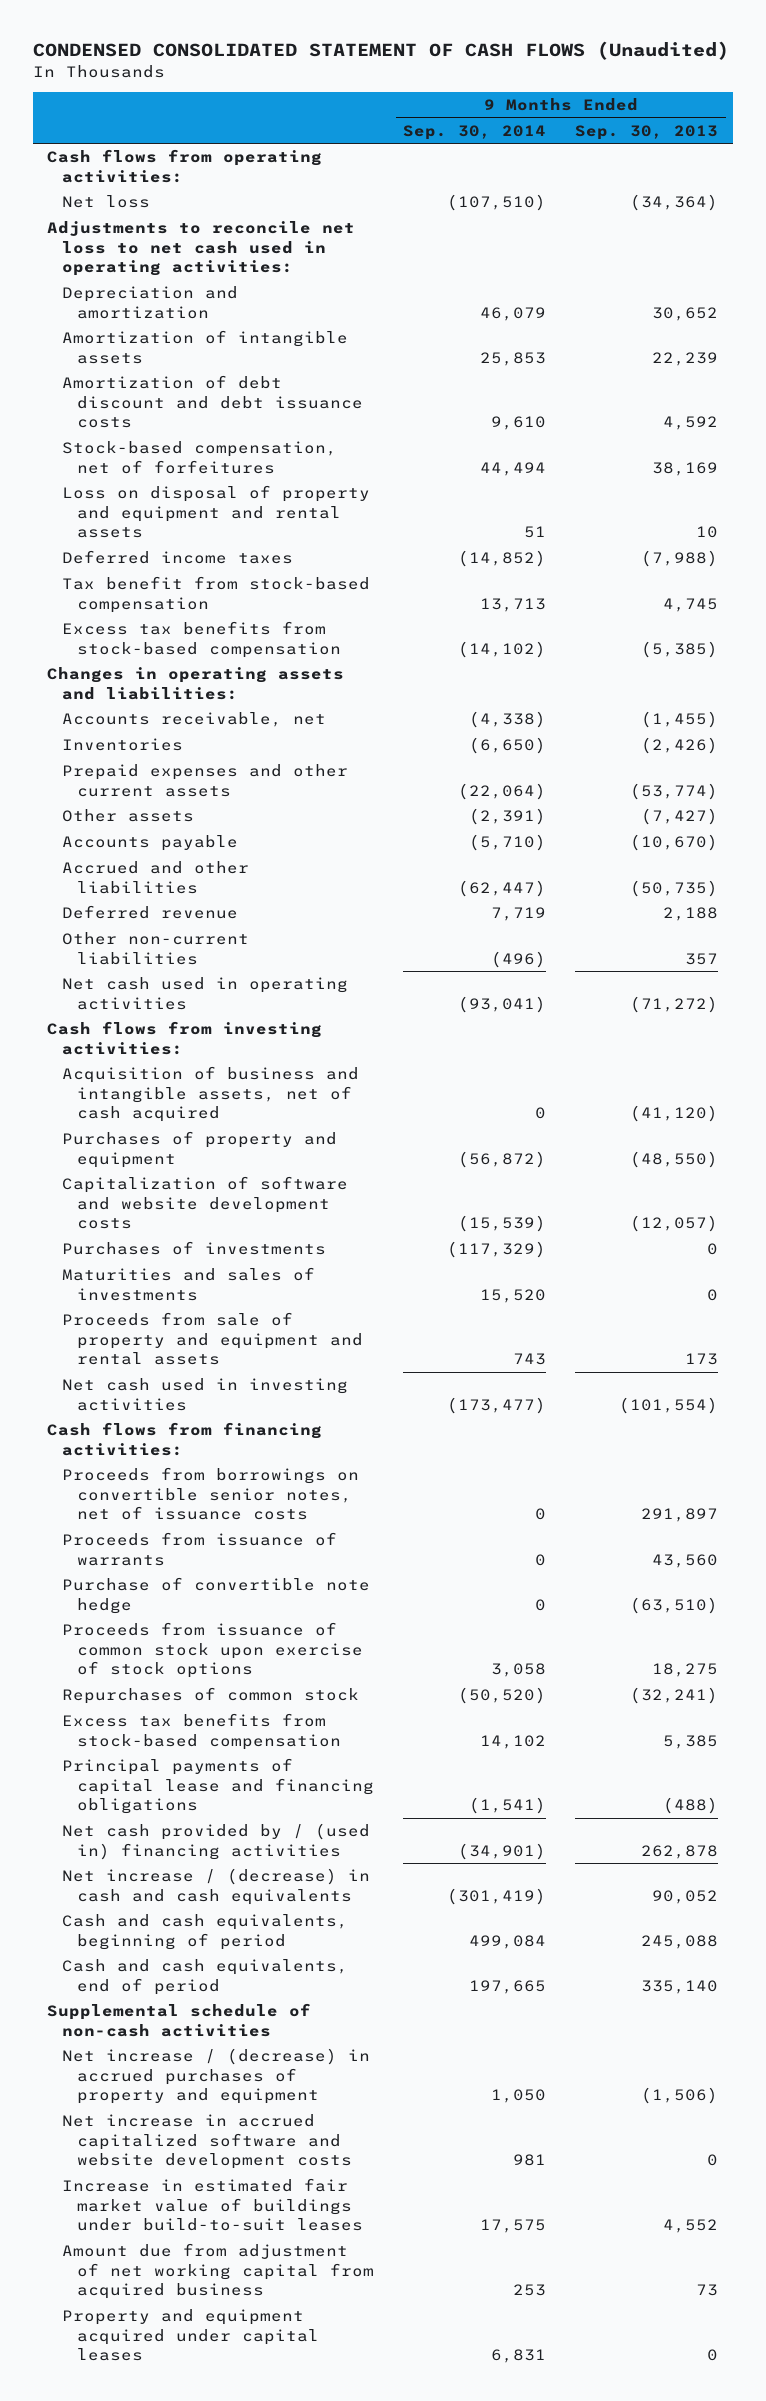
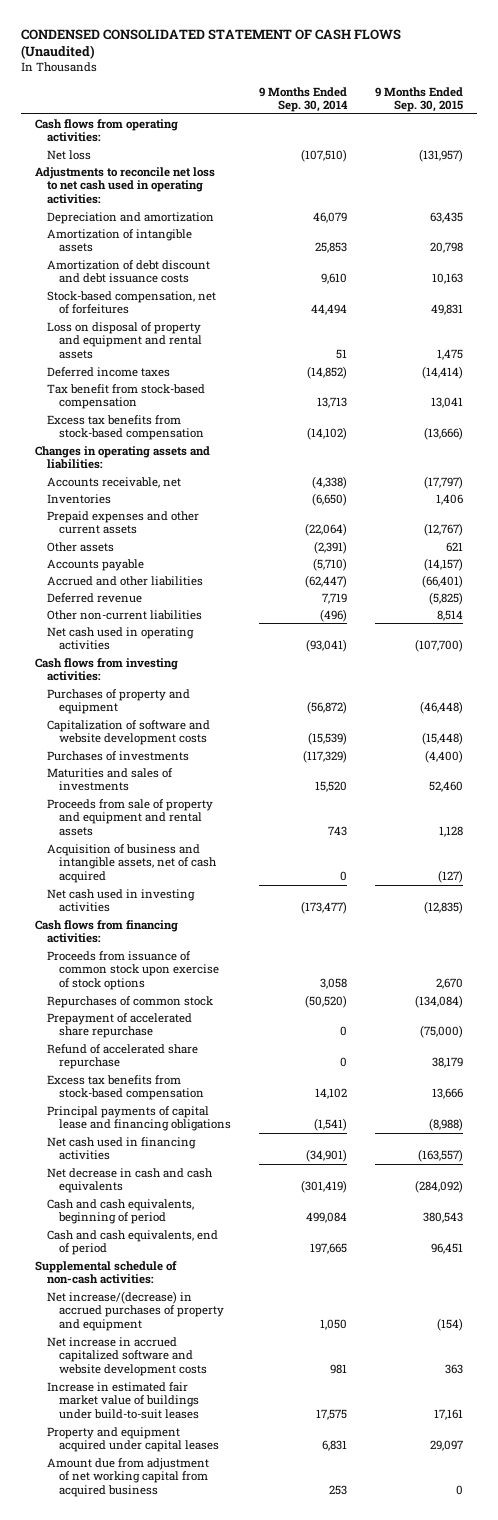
[575,124,719,140] Sep. 30, 2013 -> none
none -> [375,86,464,113] 9 Months Ended Sep. 30, 2015
[62,1066,360,1123] Acquisition of business and intangible assets, net of cash acquired -> [47,843,217,884] Acquisition of business and intangible assets, net of cash acquired
[62,1467,360,1521] Proceeds from borrowings on convertible senior notes, net of issuance costs -> none
[62,1532,338,1566] Proceeds from issuance of warrants -> none
[62,1577,371,1614] Purchase of convertible note hedge -> none
none -> [47,1012,193,1039] Prepayment of accelerated share repurchase
none -> [47,1043,199,1070] Refund of accelerated share repurchase
[62,1823,371,1860] Net cash provided by / (used in) financing activities -> [47,1136,197,1161] Net cash used in financing activities
[62,1868,371,1905] Net increase / (decrease) in cash and cash equivalents -> [47,1167,214,1194] Net decrease in cash and cash equivalents
[47,2003,312,2037] Supplemental schedule of non-cash activities -> [35,1260,178,1285] Supplemental schedule of non-cash activities:
[62,2048,371,2105] Net increase / (decrease) in accrued purchases of property and equipment -> [47,1290,224,1332] Net increase/(decrease) in accrued purchases of property and equipment
[62,2243,374,2300] Amount due from adjustment of net working capital from acquired business -> [47,1457,210,1498] Amount due from adjustment of net working capital from acquired business

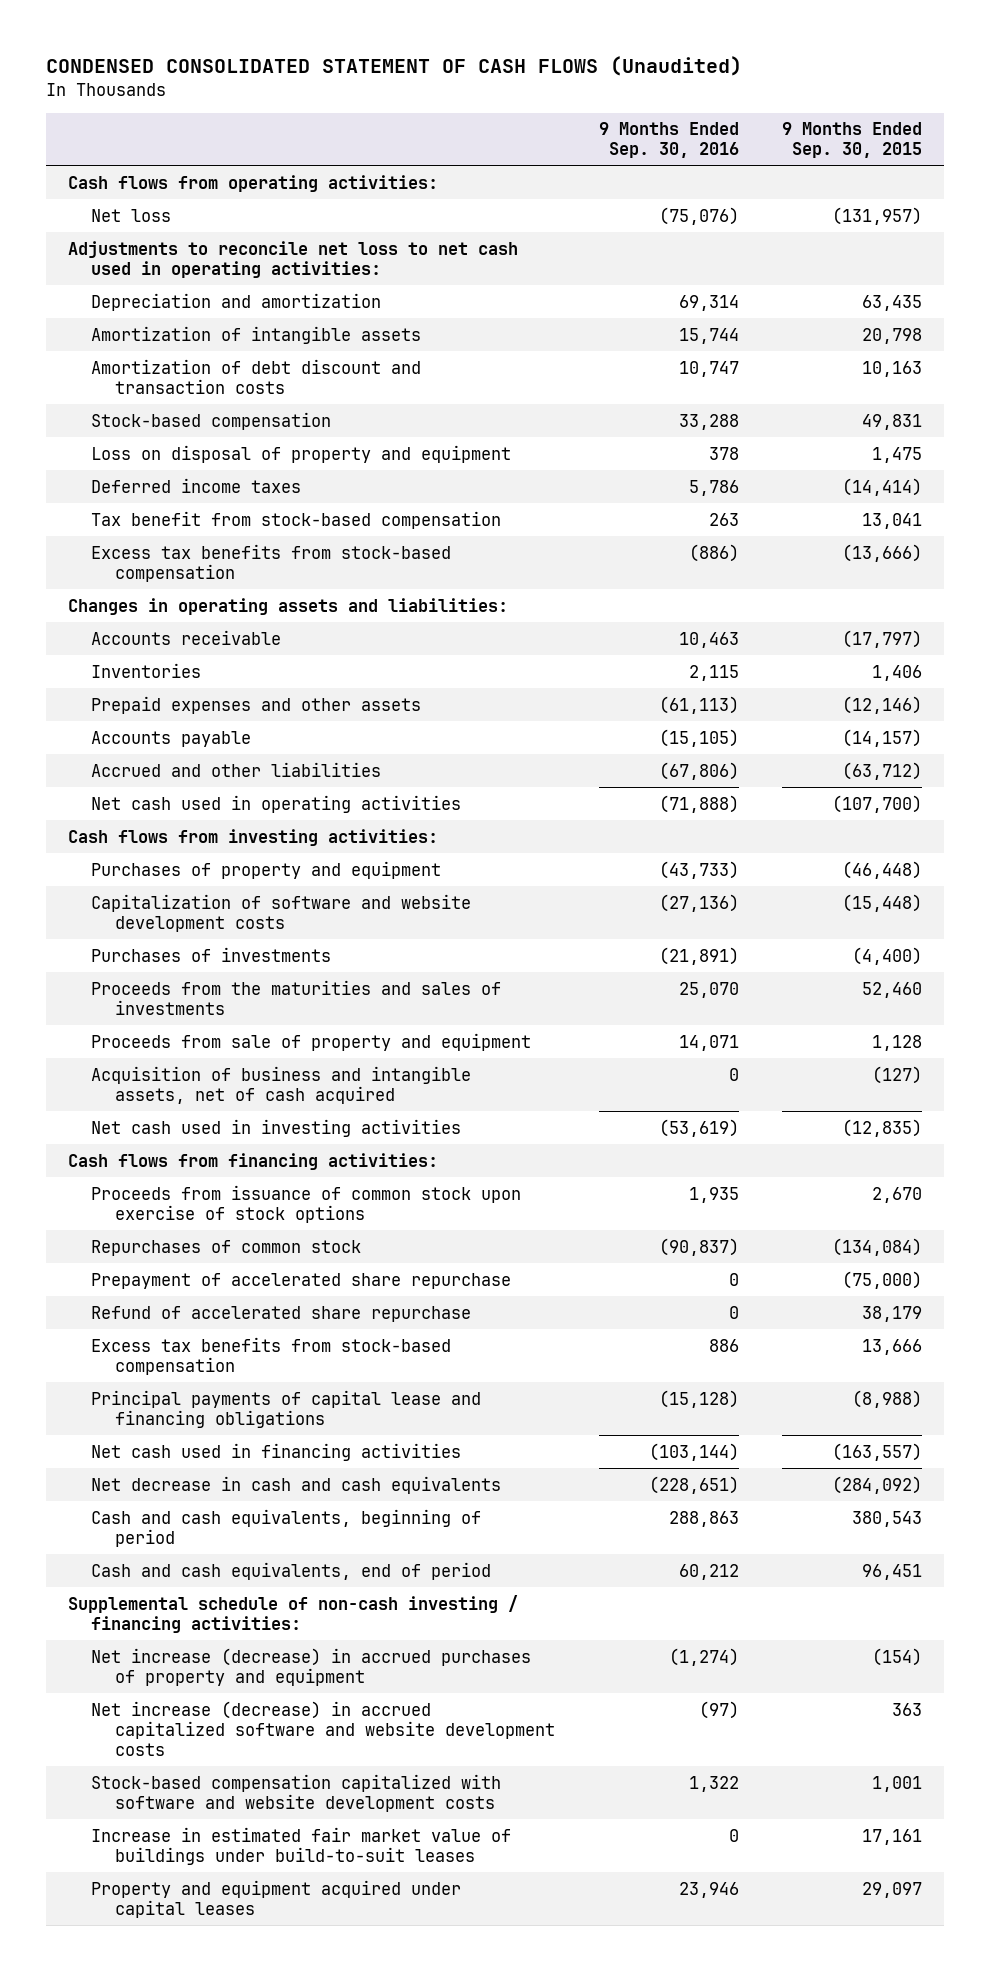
[259,86,349,113] 9 Months Ended Sep. 30, 2014 -> none
none -> [598,122,739,159] 9 Months Ended Sep. 30, 2016
[47,259,211,284] Amortization of debt discount and debt issuance costs -> [91,358,422,394] Amortization of debt discount and transaction costs
[47,290,217,315] Stock-based compensation, net of forfeitures -> [91,411,332,430] Stock-based compensation
[47,321,202,360] Loss on disposal of property and equipment and rental assets -> [91,444,512,463] Loss on disposal of property and equipment
[47,476,182,488] Accounts receivable, net -> [91,629,282,645] Accounts receivable
[47,541,115,552] Other assets -> none
[47,510,200,535] Prepaid expenses and other current assets -> [91,695,422,714] Prepaid expenses and other assets
[424,523,464,537] (12,767) -> [842,695,923,714] (12,146)
[47,592,143,603] Deferred revenue -> none
[47,609,203,620] Other non-current liabilities -> none
[422,574,464,588] (66,401) -> [842,761,923,780] (63,712)
[47,767,174,792] Maturities and sales of investments -> [91,979,502,1015] Proceeds from the maturities and sales of investments
[47,798,214,837] Proceeds from sale of property and equipment and rental assets -> [91,1032,532,1051] Proceeds from sale of property and equipment
[35,1260,178,1285] Supplemental schedule of non-cash activities: -> [67,1594,518,1633] Supplemental schedule of non-cash investing / financing activities:
[47,1290,224,1332] Net increase/(decrease) in accrued purchases of property and equipment -> [91,1647,532,1686] Net increase (decrease) in accrued purchases of property and equipment
[47,1336,207,1377] Net increase in accrued capitalized software and website development costs -> [91,1700,555,1756] Net increase (decrease) in accrued capitalized software and website development costs
none -> [91,1773,502,1812] Stock-based compensation capitalized with software and website development costs
[47,1457,210,1498] Amount due from adjustment of net working capital from acquired business -> none

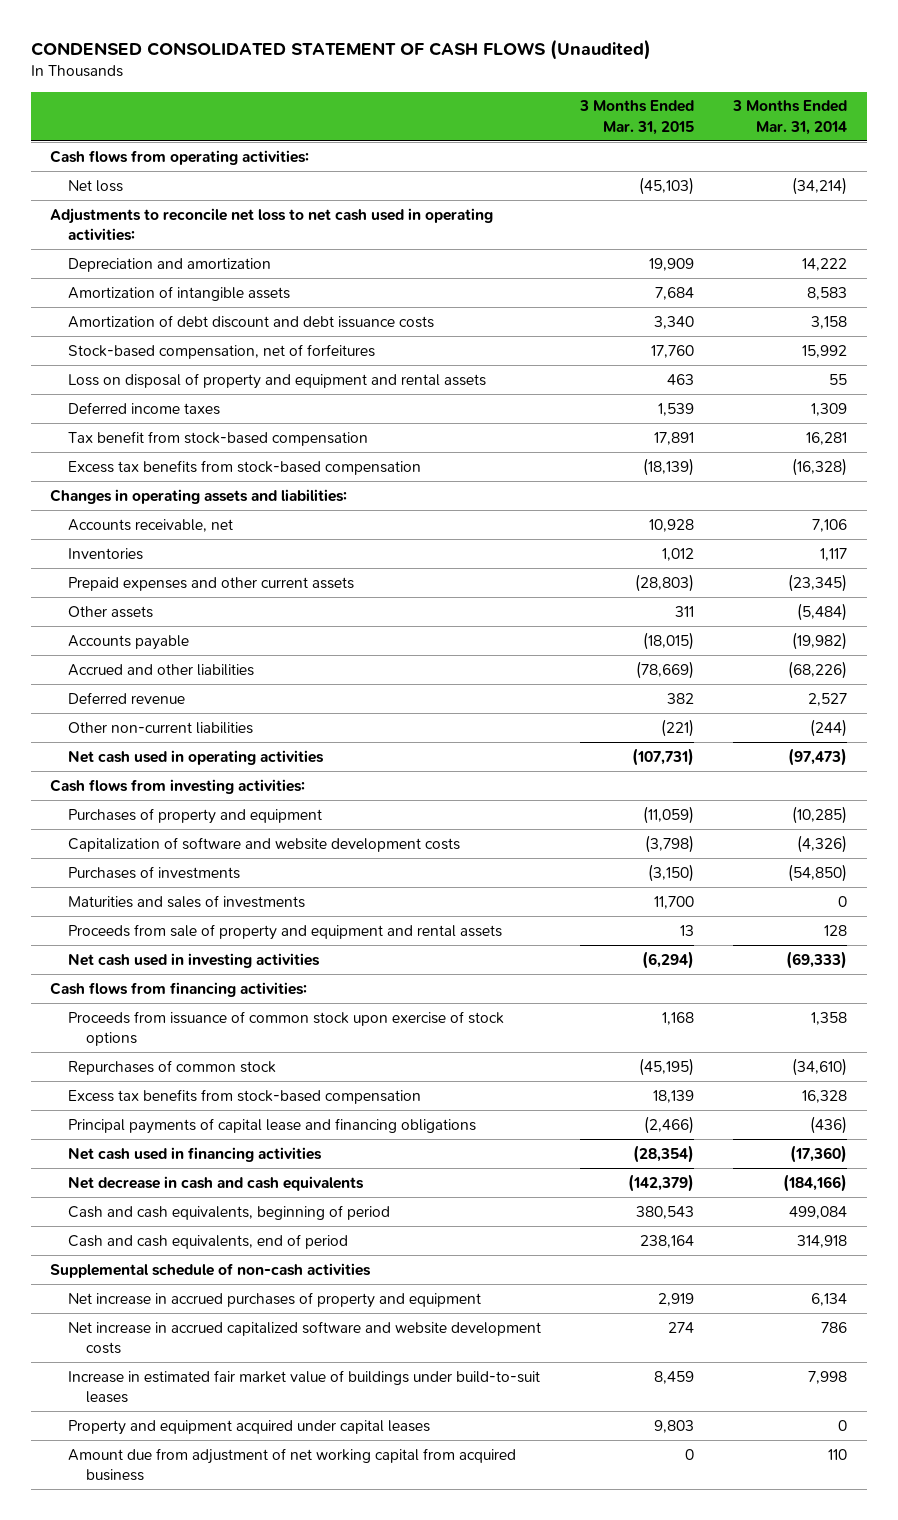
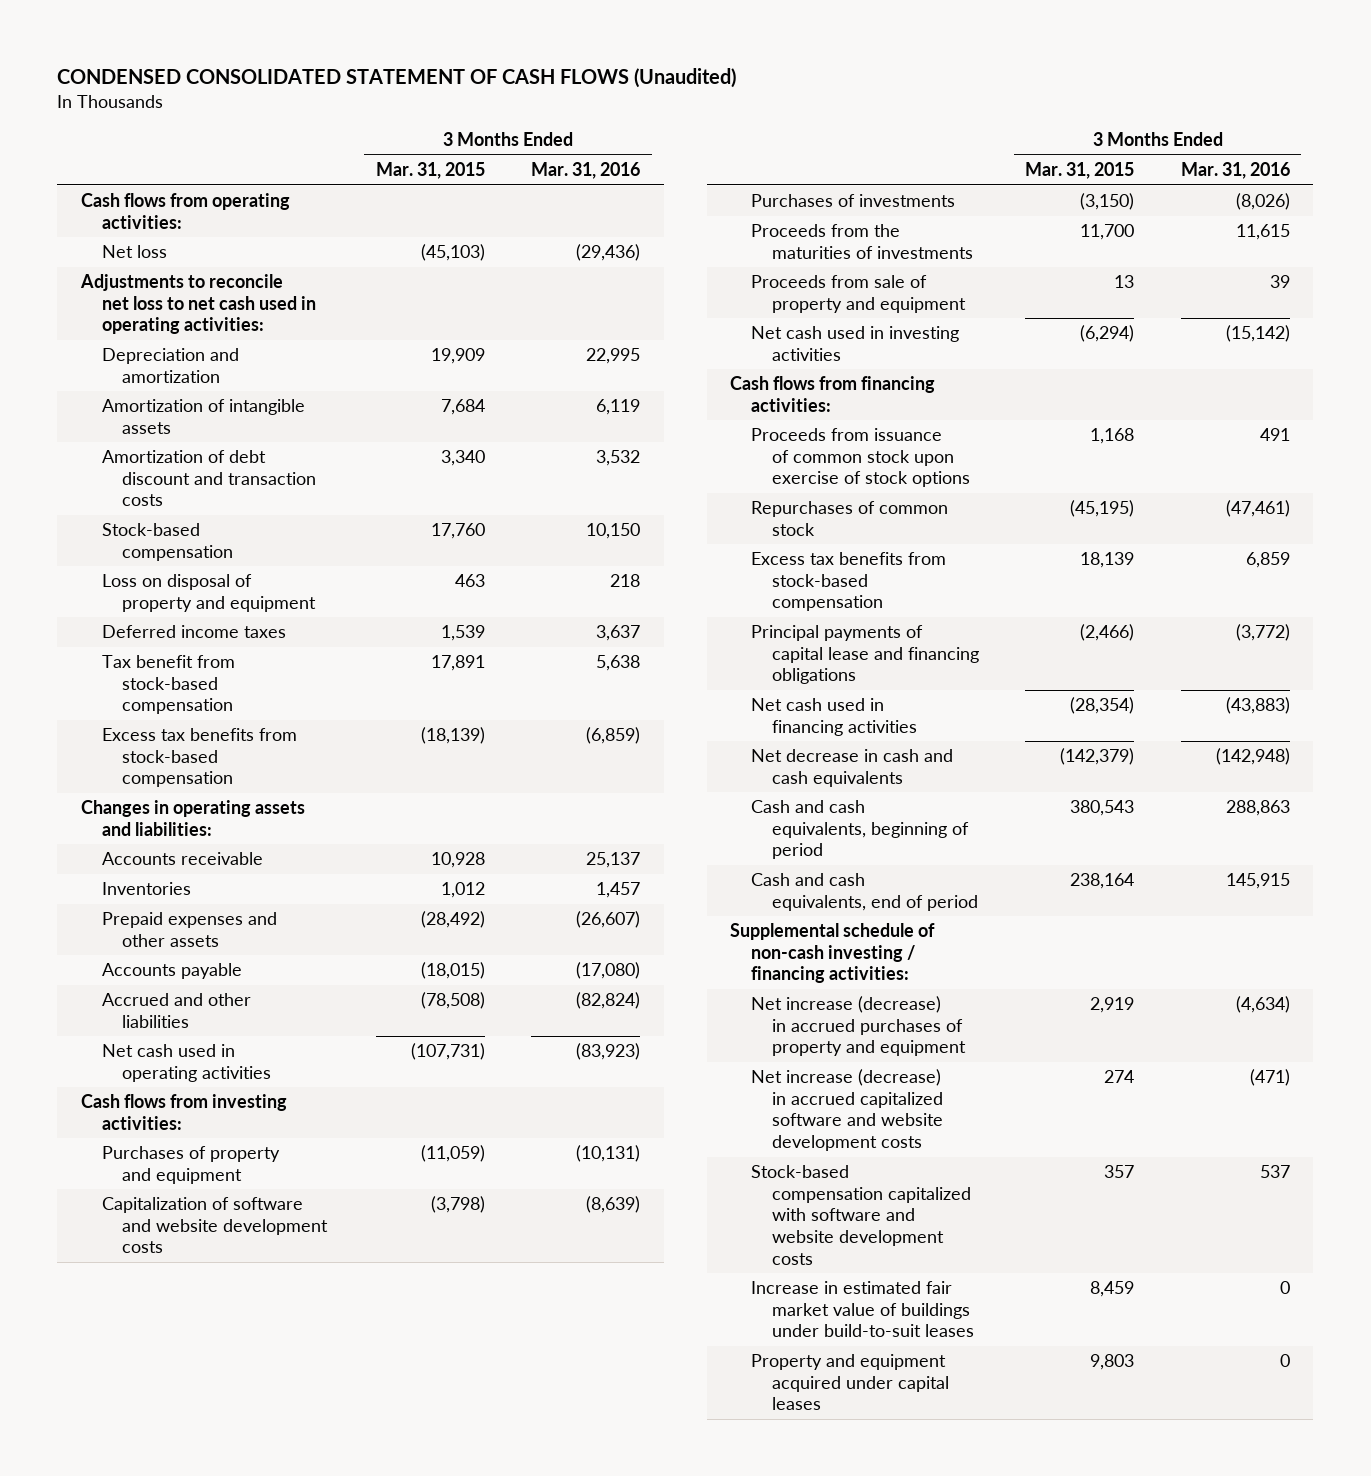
[732,100,848,135] 3 Months Ended Mar. 31, 2014 -> none
none -> [531,162,641,180] Mar. 31, 2016
[68,314,435,328] Amortization of debt discount and debt issuance costs -> [101,450,317,507] Amortization of debt discount and transaction costs
[68,343,376,359] Stock-based compensation, net of forfeitures -> [101,523,234,561] Stock-based compensation
[68,372,487,389] Loss on disposal of property and equipment and rental assets -> [101,574,317,612] Loss on disposal of property and equipment
[68,518,234,532] Accounts receivable, net -> [101,852,263,866] Accounts receivable
[68,605,154,618] Other assets -> none
[68,576,355,591] Prepaid expenses and other current assets -> [101,912,277,947] Prepaid expenses and other assets
[635,573,695,592] (28,803) -> [420,911,485,929] (28,492)
[68,691,186,704] Deferred revenue -> none
[68,721,254,734] Other non-current liabilities -> none
[636,660,695,679] (78,669) -> [420,992,485,1010] (78,508)
[68,894,306,908] Maturities and sales of investments -> [750,224,973,259] Proceeds from the maturities of investments
[68,923,503,940] Proceeds from sale of property and equipment and rental assets -> [750,275,966,313] Proceeds from sale of property and equipment
[50,1262,372,1278] Supplemental schedule of non-cash activities -> [730,923,936,984] Supplemental schedule of non-cash investing / financing activities:
[68,1291,482,1308] Net increase in accrued purchases of property and equipment -> [750,996,966,1057] Net increase (decrease) in accrued purchases of property and equipment
[68,1320,542,1355] Net increase in accrued capitalized software and website development costs -> [750,1069,943,1152] Net increase (decrease) in accrued capitalized software and website development costs
none -> [750,1165,971,1265] Stock-based compensation capitalized with software and website development costs
[68,1447,517,1482] Amount due from adjustment of net working capital from acquired business -> none

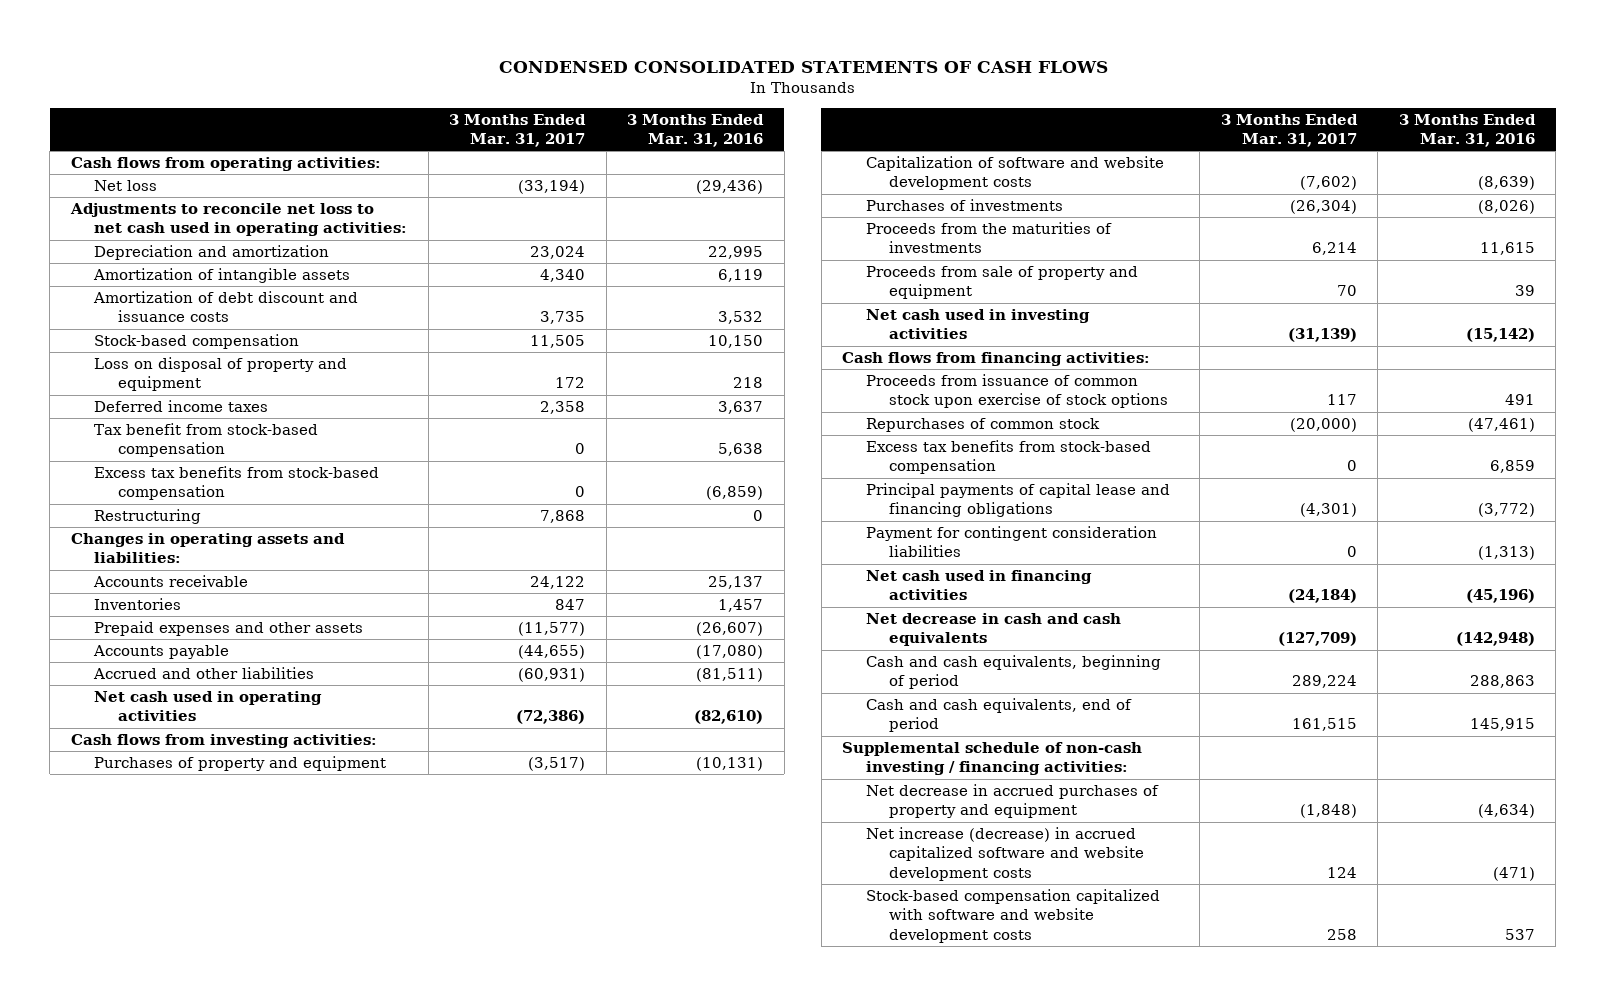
[57,68,737,89] CONDENSED CONSOLIDATED STATEMENT OF CASH FLOWS (Unaudited) -> [498,60,1108,73] CONDENSED CONSOLIDATED STATEMENTS OF CASH FLOWS
[375,162,485,180] Mar. 31, 2015 -> none
none -> [449,113,587,148] 3 Months Ended Mar. 31, 2017
[101,450,317,507] Amortization of debt discount and transaction costs -> [93,291,359,323] Amortization of debt discount and issuance costs
none -> [94,509,202,525] Restructuring
[576,992,641,1010] (82,824) -> [696,668,764,683] (81,511)
[576,1043,641,1061] (83,923) -> [694,710,764,725] (82,610)
none -> [865,526,1157,558] Payment for contingent consideration liabilities
[1225,697,1290,715] (43,883) -> [1465,589,1535,604] (45,196)
[750,996,966,1057] Net increase (decrease) in accrued purchases of property and equipment -> [865,784,1159,819] Net decrease in accrued purchases of property and equipment
[750,1281,974,1338] Increase in estimated fair market value of buildings under build-to-suit leases -> none
[750,1354,949,1411] Property and equipment acquired under capital leases -> none

